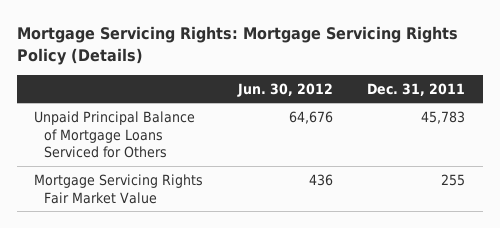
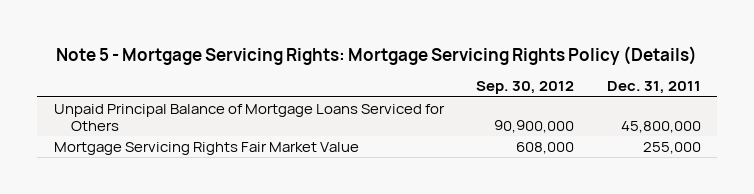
[17,25,459,65] Mortgage Servicing Rights: Mortgage Servicing Rights Policy (Details) -> [56,45,698,65] Note 5 - Mortgage Servicing Rights: Mortgage Servicing Rights Policy (Details)
[236,82,333,97] Jun. 30, 2012 -> none
none -> [476,81,575,95] Sep. 30, 2012
[421,110,466,124] 45,783 -> [620,121,701,134] 45,800,000
[441,173,466,186] 255 -> [642,141,701,154] 255,000

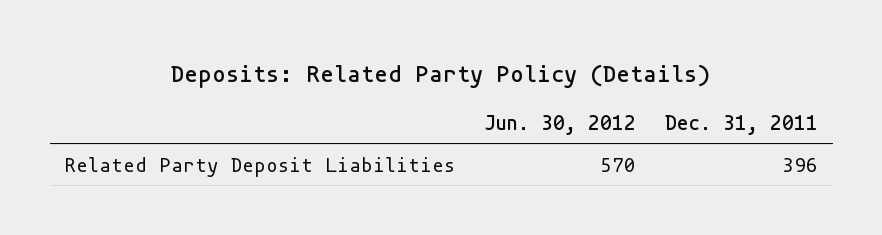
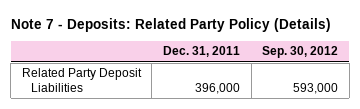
[171,63,711,88] Deposits: Related Party Policy (Details) -> [10,18,331,33] Note 7 - Deposits: Related Party Policy (Details)
[484,114,637,135] Jun. 30, 2012 -> none
none -> [262,46,339,59] Sep. 30, 2012
[782,157,819,172] 396 -> [195,82,241,94] 396,000

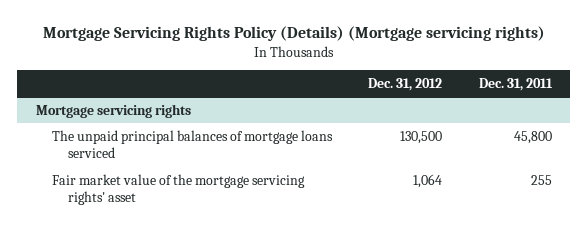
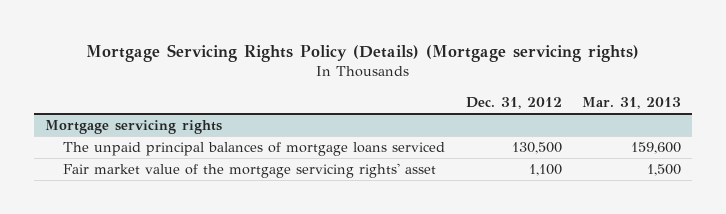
[478,78,553,92] Dec. 31, 2011 -> none
none -> [582,97,682,110] Mar. 31, 2013
[413,173,443,188] 1,064 -> [528,164,562,177] 1,100

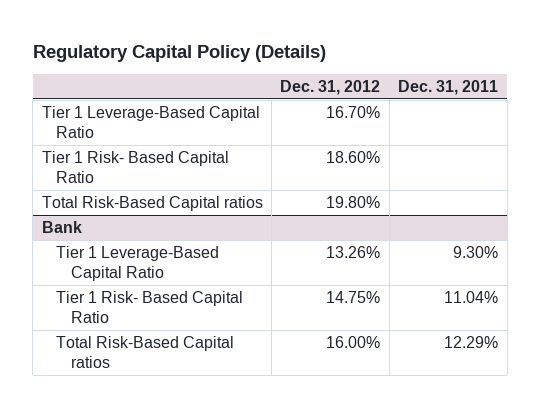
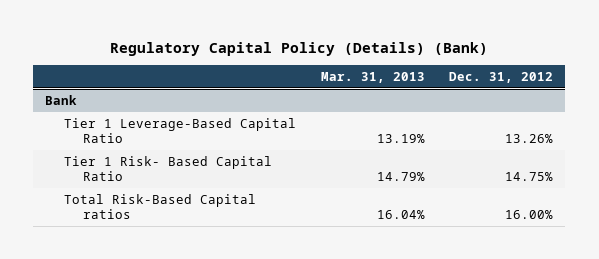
[32,44,326,62] Regulatory Capital Policy (Details) -> [110,41,489,56] Regulatory Capital Policy (Details) (Bank)
[398,79,499,95] Dec. 31, 2011 -> none
none -> [320,71,425,83] Mar. 31, 2013
[41,106,260,138] Tier 1 Leverage-Based Capital Ratio -> none
[41,151,229,183] Tier 1 Risk- Based Capital Ratio -> none
[41,196,263,212] Total Risk-Based Capital ratios -> none

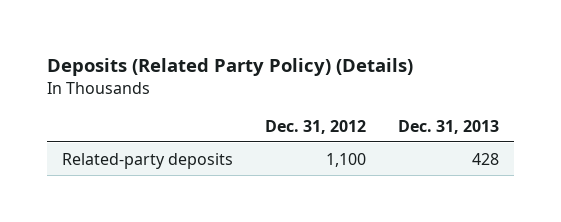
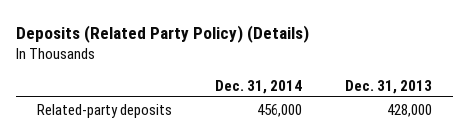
[265,119,367,134] Dec. 31, 2012 -> none
none -> [215,79,303,94] Dec. 31, 2014
[471,152,499,165] 428 -> [387,103,433,117] 428,000

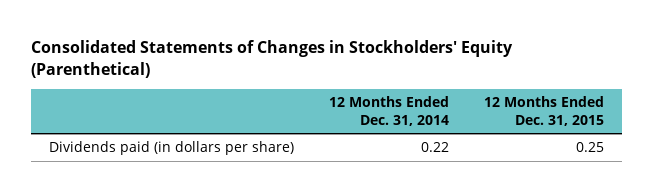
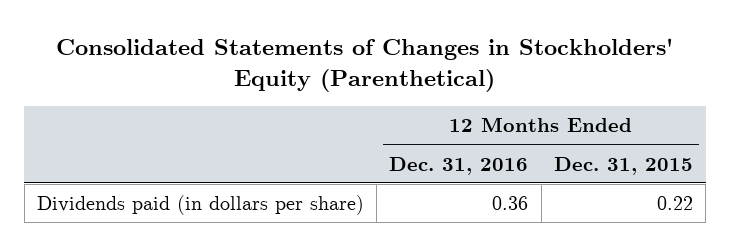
[329,96,450,126] 12 Months Ended Dec. 31, 2014 -> none
none -> [389,156,529,175] Dec. 31, 2016
[576,142,605,153] 0.25 -> [657,195,694,210] 0.22

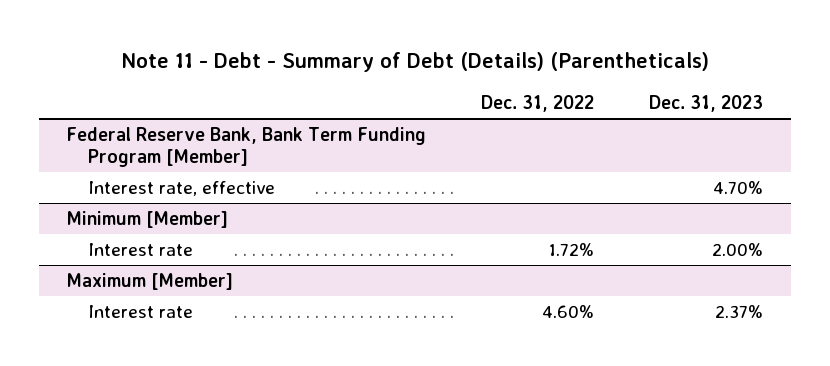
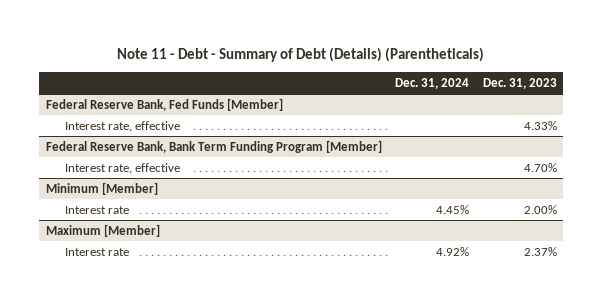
[481,95,595,113] Dec. 31, 2022 -> none
none -> [395,77,470,89] Dec. 31, 2024
none -> [45,97,283,111] Federal Reserve Bank, Fed Funds [Member]
none -> [65,120,181,132] Interest rate, effective

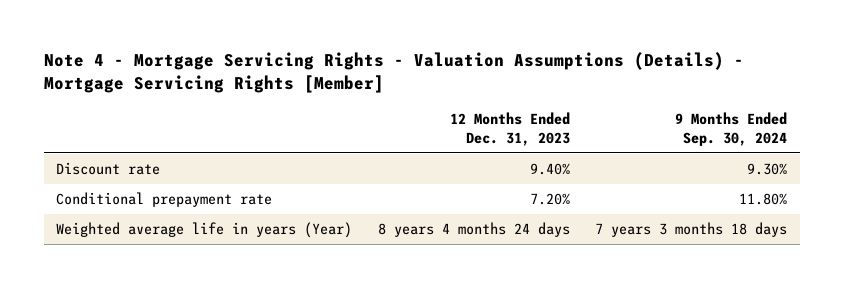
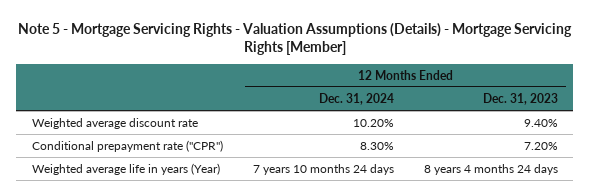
[43,52,744,93] Note 4 - Mortgage Servicing Rights - Valuation Assumptions (Details) - Mortgage Servicing Rights [Member] -> [17,23,572,56] Note 5 - Mortgage Servicing Rights - Valuation Assumptions (Details) - Mortgage Servicing Rights [Member]
[675,111,788,146] 9 Months Ended Sep. 30, 2024 -> none
none -> [318,92,394,105] Dec. 31, 2024
[56,162,161,176] Discount rate -> [31,117,198,129] Weighted average discount rate
[56,192,273,208] Conditional prepayment rate -> [31,139,223,152] Conditional prepayment rate ("CPR")

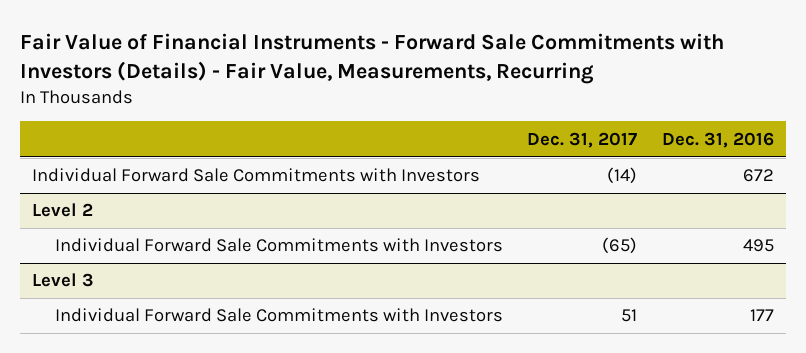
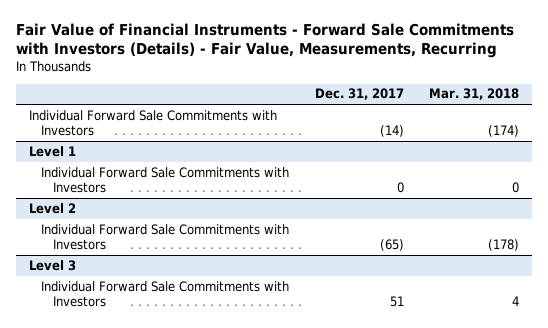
[661,131,774,148] Dec. 31, 2016 -> none
none -> [429,88,520,101] Mar. 31, 2018
none -> [28,145,76,157] Level 1
none -> [40,166,289,193] Individual Forward Sale Commitments with Investors

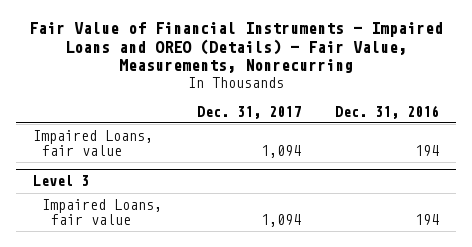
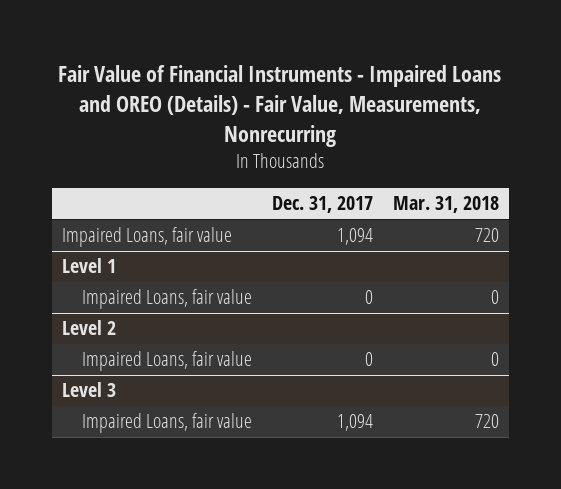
[335,104,440,119] Dec. 31, 2016 -> none
none -> [392,196,499,214] Mar. 31, 2018
none -> [62,258,117,274] Level 1
none -> [81,289,252,310] Impaired Loans, fair value
none -> [62,320,117,336] Level 2
none -> [81,351,252,372] Impaired Loans, fair value

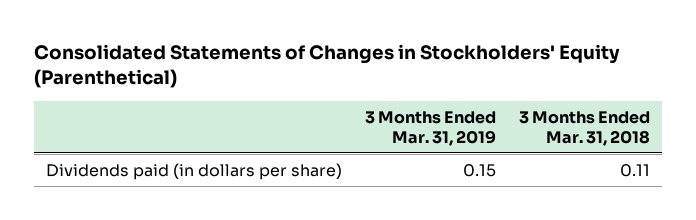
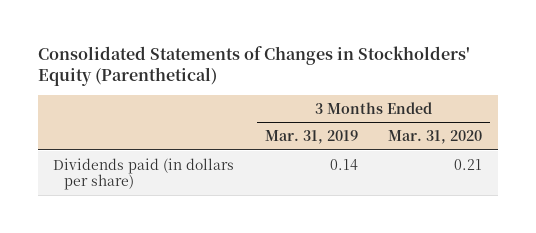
[519,110,651,146] 3 Months Ended Mar. 31, 2018 -> none
none -> [388,130,483,145] Mar. 31, 2020
[463,164,497,178] 0.15 -> [329,158,358,170] 0.14

